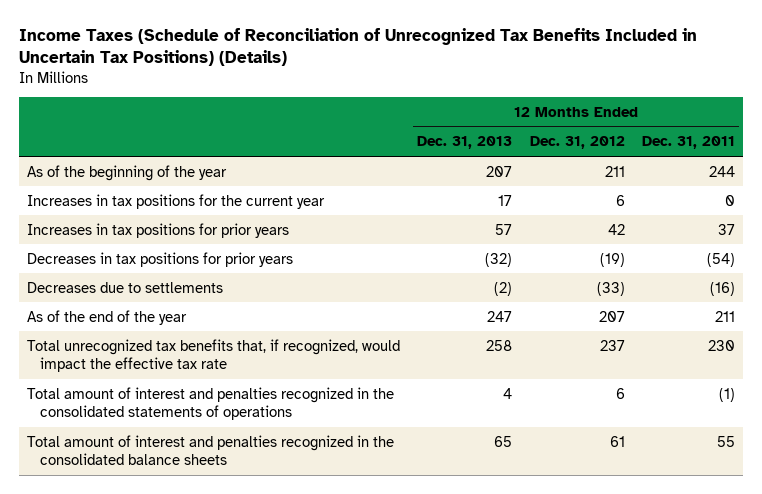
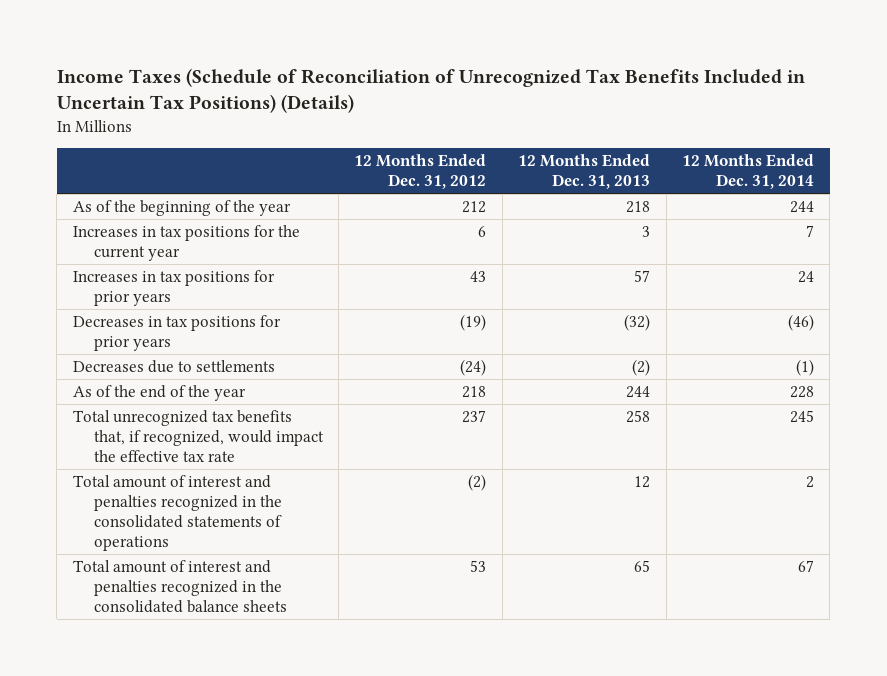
[641,136,735,150] Dec. 31, 2011 -> none
none -> [681,154,814,190] 12 Months Ended Dec. 31, 2014
[486,165,513,177] 207 -> [626,200,651,213] 218
[604,165,625,177] 211 -> [462,200,487,213] 212
[498,194,513,206] 17 -> [642,225,651,237] 3
[607,223,625,235] 42 -> [470,270,487,282] 43
[596,281,625,296] (33) -> [460,358,487,376] (24)
[487,310,513,322] 247 -> [626,385,651,398] 244
[598,310,625,322] 207 -> [462,385,487,398] 218
[503,387,513,399] 4 -> [634,475,651,488] 12
[615,387,625,399] 6 -> [468,473,487,491] (2)
[609,435,625,447] 61 -> [470,559,487,572] 53

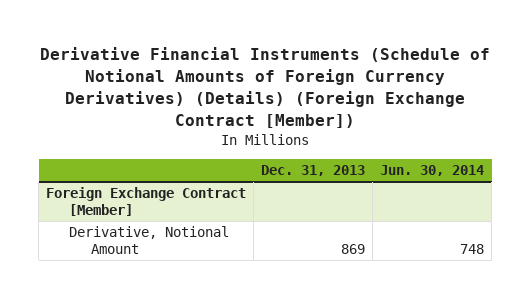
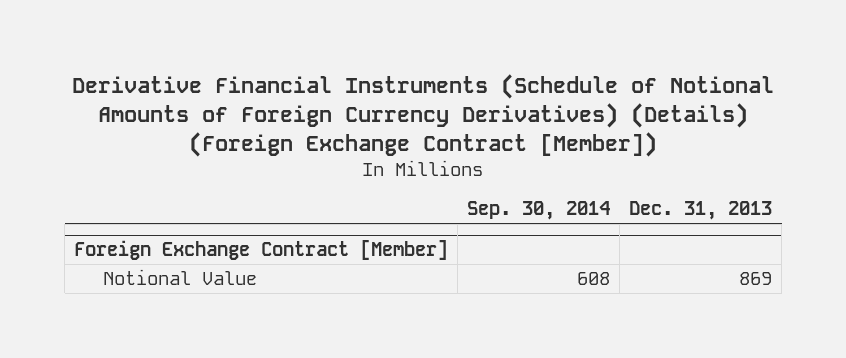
[380,165,485,177] Jun. 30, 2014 -> none
none -> [467,201,611,221] Sep. 30, 2014
[68,226,229,255] Derivative, Notional Amount -> [103,268,258,285] Notional Value

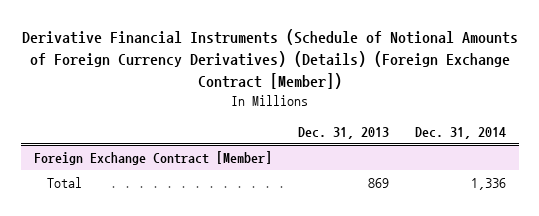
[467,201,611,221] Sep. 30, 2014 -> none
none -> [414,127,506,140] Dec. 31, 2014
[103,268,258,285] Notional Value -> [47,176,83,188] Total

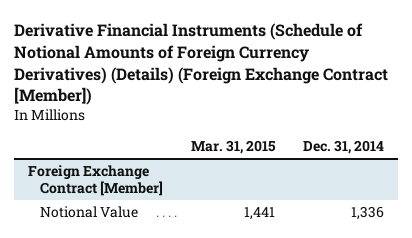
[297,127,389,140] Dec. 31, 2013 -> none
none -> [190,140,276,155] Mar. 31, 2015
[47,176,83,188] Total -> [39,206,138,219] Notional Value

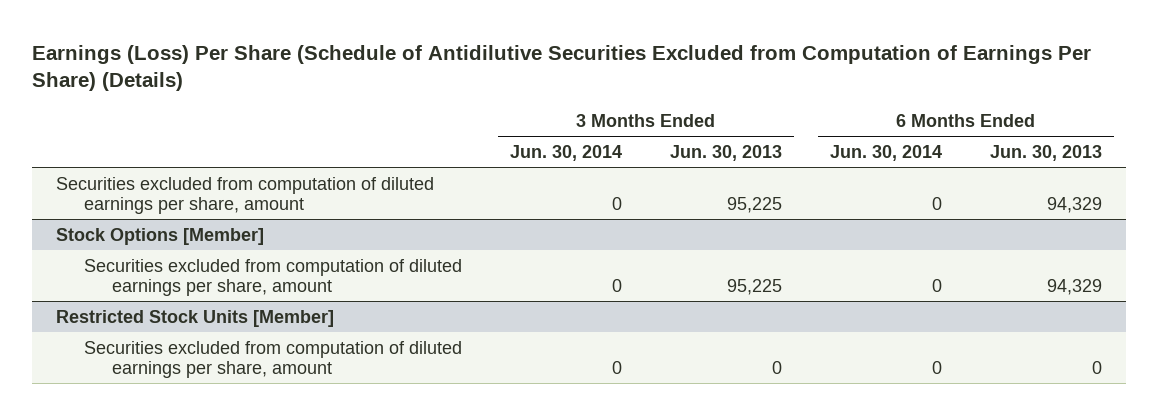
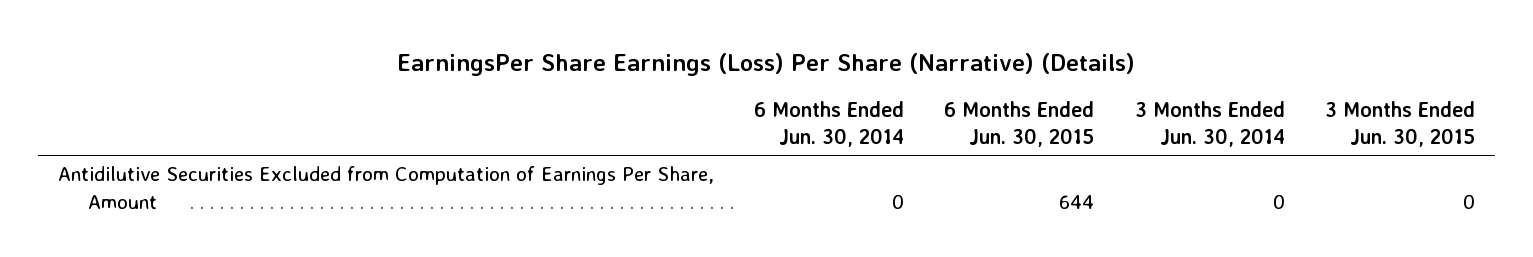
[32,44,1092,92] Earnings (Loss) Per Share (Schedule of Antidilutive Securities Excluded from Computation of Earnings Per Share) (Details) -> [397,52,1136,76] EarningsPer Share Earnings (Loss) Per Share (Narrative) (Details)
[669,144,782,161] Jun. 30, 2013 -> none
[989,144,1102,161] Jun. 30, 2013 -> none
none -> [944,100,1095,148] 6 Months Ended Jun. 30, 2015
none -> [1324,100,1475,148] 3 Months Ended Jun. 30, 2015
[56,227,265,245] Stock Options [Member] -> none
[83,258,462,297] Securities excluded from computation of diluted earnings per share, amount -> none
[56,309,335,327] Restricted Stock Units [Member] -> none
[83,340,462,379] Securities excluded from computation of diluted earnings per share, amount -> none
[56,176,435,215] Securities excluded from computation of diluted earnings per share, amount -> [57,166,714,209] Antidilutive Securities Excluded from Computation of Earnings Per Share, Amount

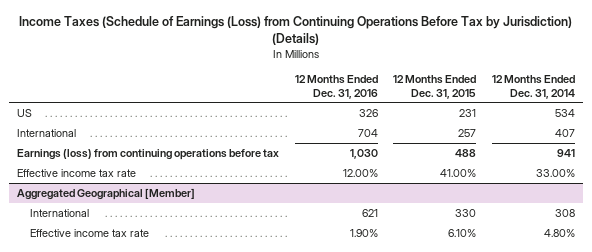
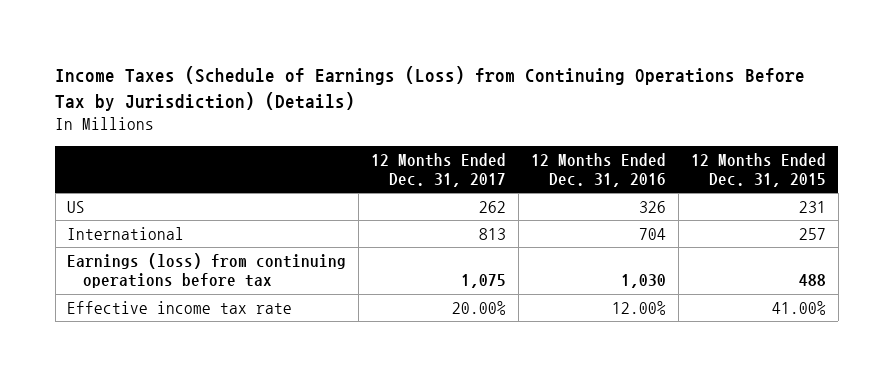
[492,75,576,99] 12 Months Ended Dec. 31, 2014 -> none
none -> [371,152,507,187] 12 Months Ended Dec. 31, 2017
[16,187,195,200] Aggregated Geographical [Member] -> none
[30,208,90,217] International -> none
[30,228,150,237] Effective income tax rate -> none

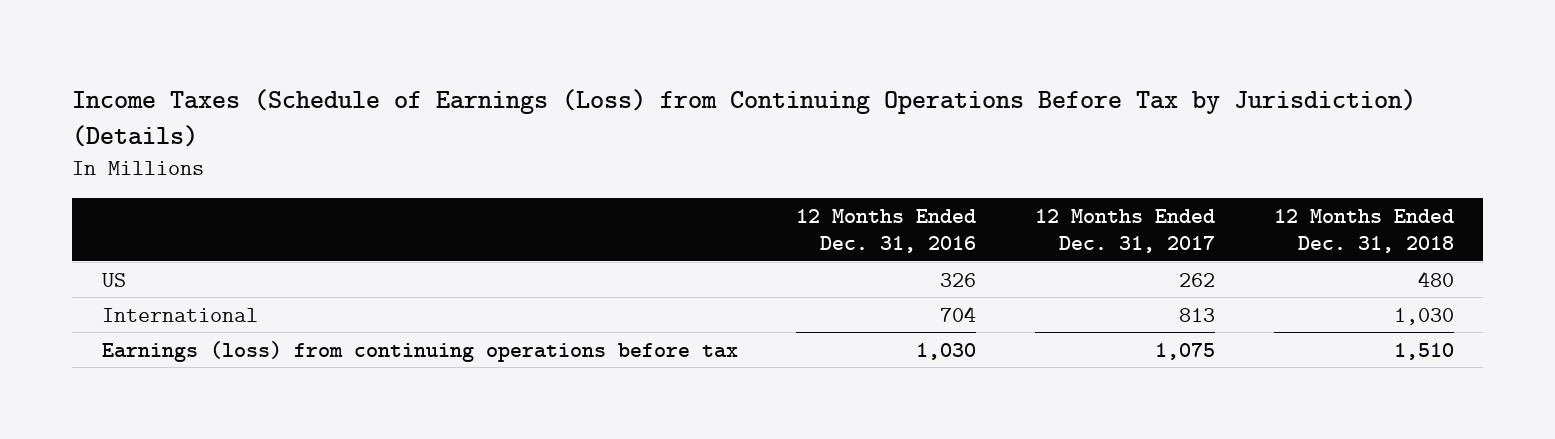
[690,152,826,187] 12 Months Ended Dec. 31, 2015 -> none
none -> [1273,208,1454,254] 12 Months Ended Dec. 31, 2018
[67,300,293,314] Effective income tax rate -> none

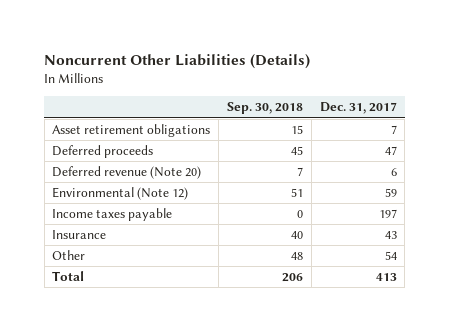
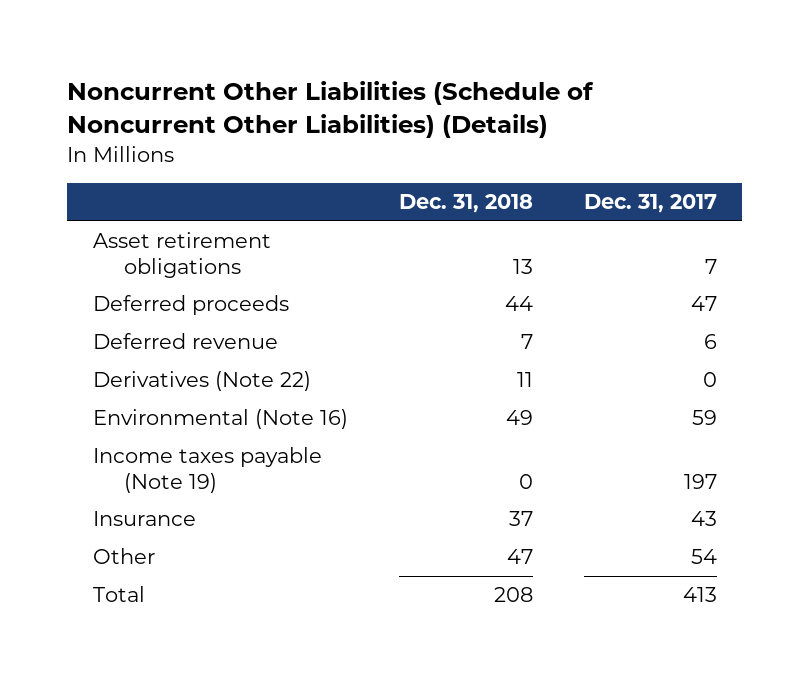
[44,53,311,69] Noncurrent Other Liabilities (Details) -> [67,81,595,139] Noncurrent Other Liabilities (Schedule of Noncurrent Other Liabilities) (Details)
[226,102,303,115] Sep. 30, 2018 -> none
none -> [398,194,533,214] Dec. 31, 2018
[52,165,202,179] Deferred revenue (Note 20) -> [92,333,278,350] Deferred revenue
none -> [92,371,311,392] Derivatives (Note 22)
[52,186,189,200] Environmental (Note 12) -> [92,409,348,430] Environmental (Note 16)
[52,207,173,221] Income taxes payable -> [92,447,322,493] Income taxes payable (Note 19)

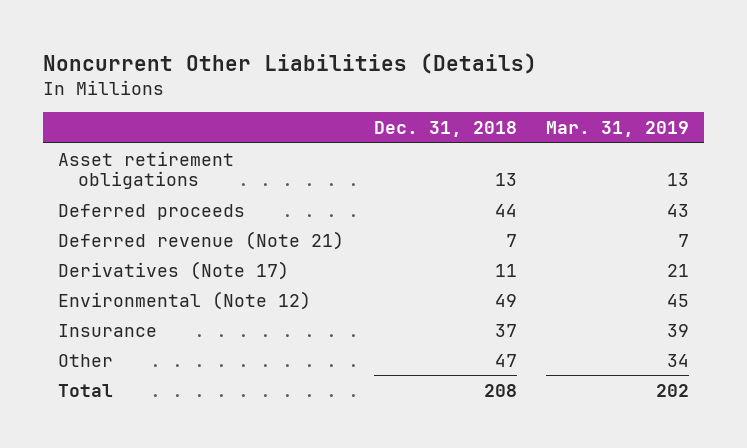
[67,81,595,139] Noncurrent Other Liabilities (Schedule of Noncurrent Other Liabilities) (Details) -> [43,52,538,74] Noncurrent Other Liabilities (Details)
[583,194,717,214] Dec. 31, 2017 -> none
none -> [546,121,690,138] Mar. 31, 2019
[92,447,322,493] Income taxes payable (Note 19) -> none
[92,333,278,350] Deferred revenue -> [57,230,344,250] Deferred revenue (Note 21)
[92,371,311,392] Derivatives (Note 22) -> [57,260,289,280] Derivatives (Note 17)
[92,409,348,430] Environmental (Note 16) -> [57,290,311,310] Environmental (Note 12)

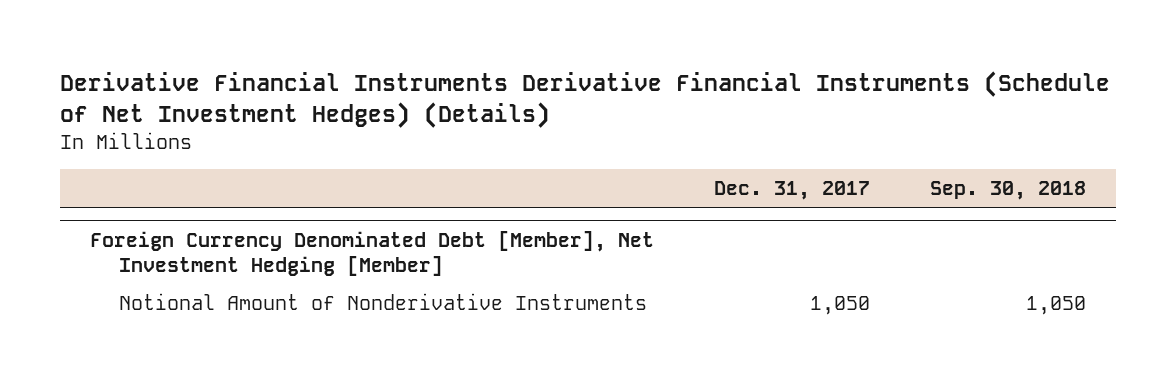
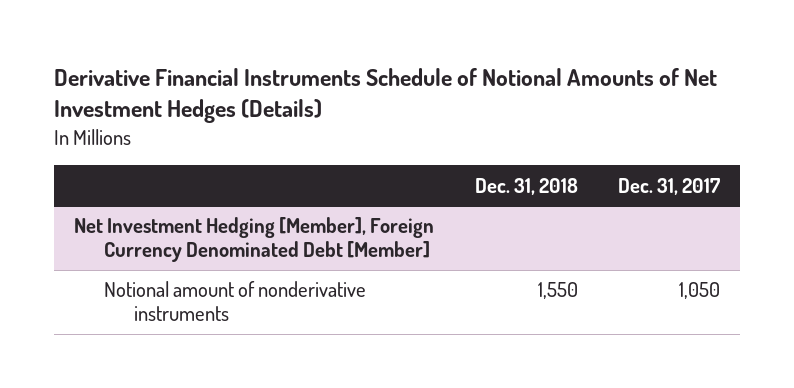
[60,71,1111,129] Derivative Financial Instruments Derivative Financial Instruments (Schedule of Net Investment Hedges) (Details) -> [54,67,718,124] Derivative Financial Instruments Schedule of Notional Amounts of Net Investment Hedges (Details)
[929,181,1086,201] Sep. 30, 2018 -> none
none -> [474,177,578,195] Dec. 31, 2018
[90,230,655,277] Foreign Currency Denominated Debt [Member], Net Investment Hedging [Member] -> [74,217,435,263] Net Investment Hedging [Member], Foreign Currency Denominated Debt [Member]
[119,292,648,310] Notional Amount of Nonderivative Instruments -> [104,281,367,322] Notional amount of nonderivative instruments

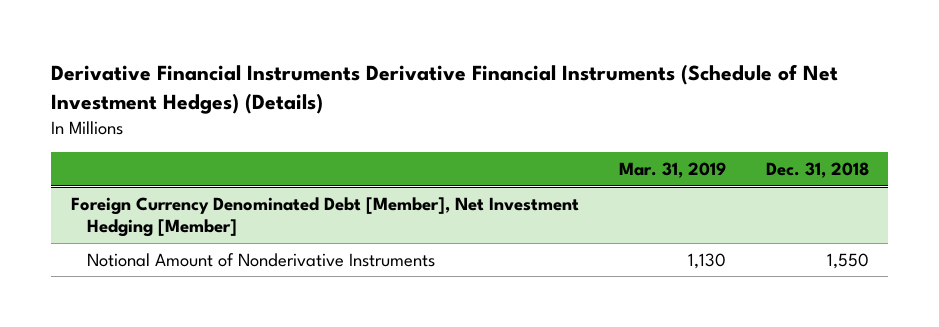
[54,67,718,124] Derivative Financial Instruments Schedule of Notional Amounts of Net Investment Hedges (Details) -> [51,63,839,114] Derivative Financial Instruments Derivative Financial Instruments (Schedule of Net Investment Hedges) (Details)
[617,177,720,195] Dec. 31, 2017 -> none
none -> [618,161,726,178] Mar. 31, 2019
[74,217,435,263] Net Investment Hedging [Member], Foreign Currency Denominated Debt [Member] -> [70,196,579,238] Foreign Currency Denominated Debt [Member], Net Investment Hedging [Member]
[104,281,367,322] Notional amount of nonderivative instruments -> [86,252,435,267] Notional Amount of Nonderivative Instruments

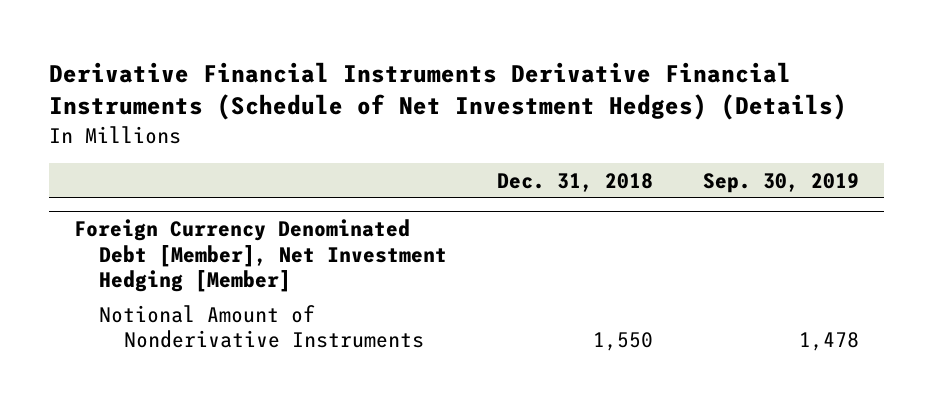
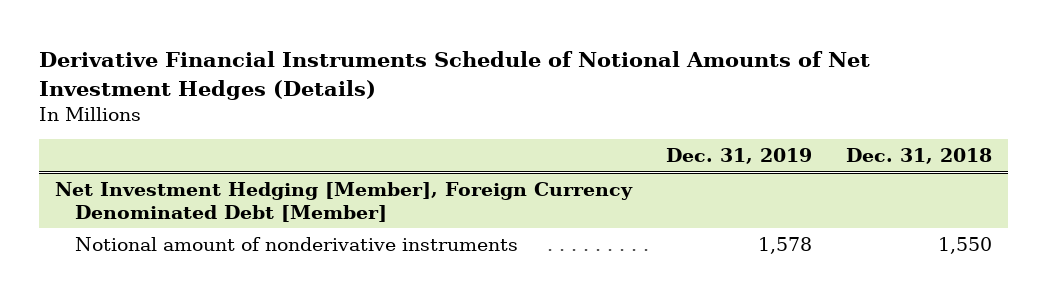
[49,61,848,121] Derivative Financial Instruments Derivative Financial Instruments (Schedule of Net Investment Hedges) (Details) -> [38,51,870,100] Derivative Financial Instruments Schedule of Notional Amounts of Net Investment Hedges (Details)
[702,172,859,193] Sep. 30, 2019 -> none
none -> [665,148,812,165] Dec. 31, 2019
[74,219,448,292] Foreign Currency Denominated Debt [Member], Net Investment Hedging [Member] -> [55,182,634,222] Net Investment Hedging [Member], Foreign Currency Denominated Debt [Member]
[99,304,424,348] Notional Amount of Nonderivative Instruments -> [74,237,518,252] Notional amount of nonderivative instruments

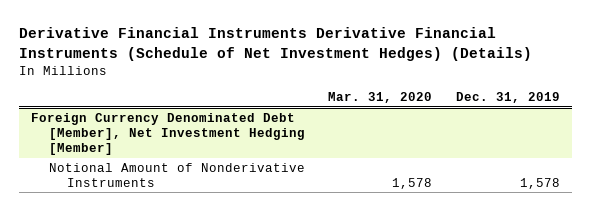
[38,51,870,100] Derivative Financial Instruments Schedule of Notional Amounts of Net Investment Hedges (Details) -> [18,27,532,61] Derivative Financial Instruments Derivative Financial Instruments (Schedule of Net Investment Hedges) (Details)
[845,148,992,165] Dec. 31, 2018 -> none
none -> [328,92,433,104] Mar. 31, 2020
[55,182,634,222] Net Investment Hedging [Member], Foreign Currency Denominated Debt [Member] -> [30,112,305,156] Foreign Currency Denominated Debt [Member], Net Investment Hedging [Member]
[74,237,518,252] Notional amount of nonderivative instruments -> [48,162,305,188] Notional Amount of Nonderivative Instruments

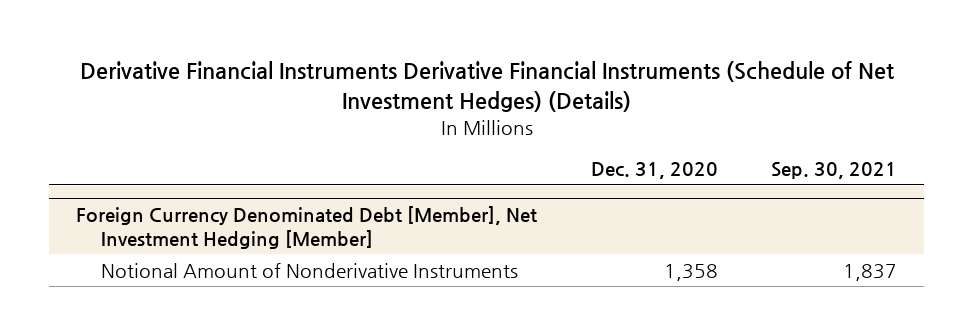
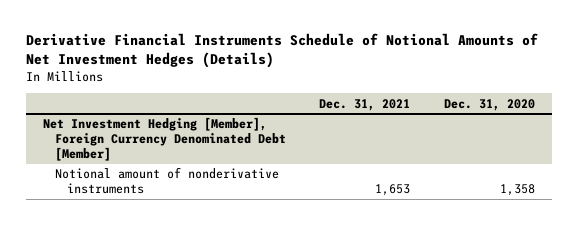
[79,61,894,112] Derivative Financial Instruments Derivative Financial Instruments (Schedule of Net Investment Hedges) (Details) -> [25,33,538,69] Derivative Financial Instruments Schedule of Notional Amounts of Net Investment Hedges (Details)
[771,162,898,180] Sep. 30, 2021 -> none
none -> [319,98,411,111] Dec. 31, 2021
[75,205,537,249] Foreign Currency Denominated Debt [Member], Net Investment Hedging [Member] -> [42,117,286,162] Net Investment Hedging [Member], Foreign Currency Denominated Debt [Member]
[100,262,518,278] Notional Amount of Nonderivative Instruments -> [54,167,279,195] Notional amount of nonderivative instruments

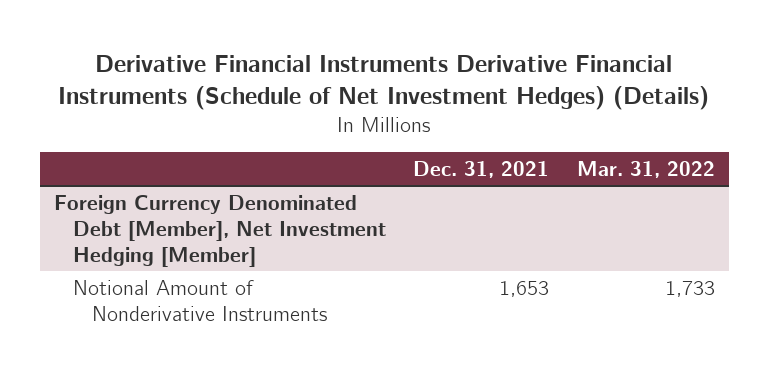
[25,33,538,69] Derivative Financial Instruments Schedule of Notional Amounts of Net Investment Hedges (Details) -> [58,55,710,111] Derivative Financial Instruments Derivative Financial Instruments (Schedule of Net Investment Hedges) (Details)
[443,98,535,111] Dec. 31, 2020 -> none
none -> [576,160,715,178] Mar. 31, 2022
[42,117,286,162] Net Investment Hedging [Member], Foreign Currency Denominated Debt [Member] -> [54,194,387,267] Foreign Currency Denominated Debt [Member], Net Investment Hedging [Member]
[54,167,279,195] Notional amount of nonderivative instruments -> [73,279,328,321] Notional Amount of Nonderivative Instruments

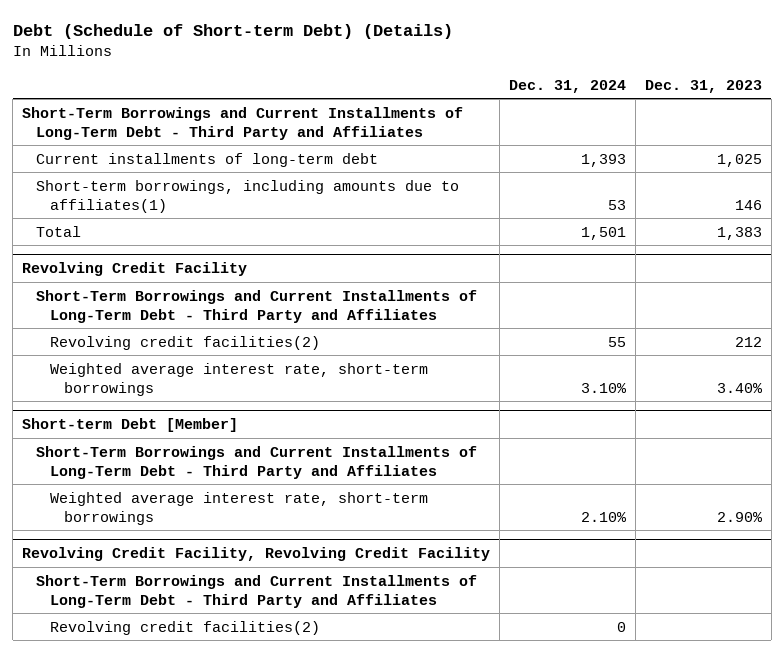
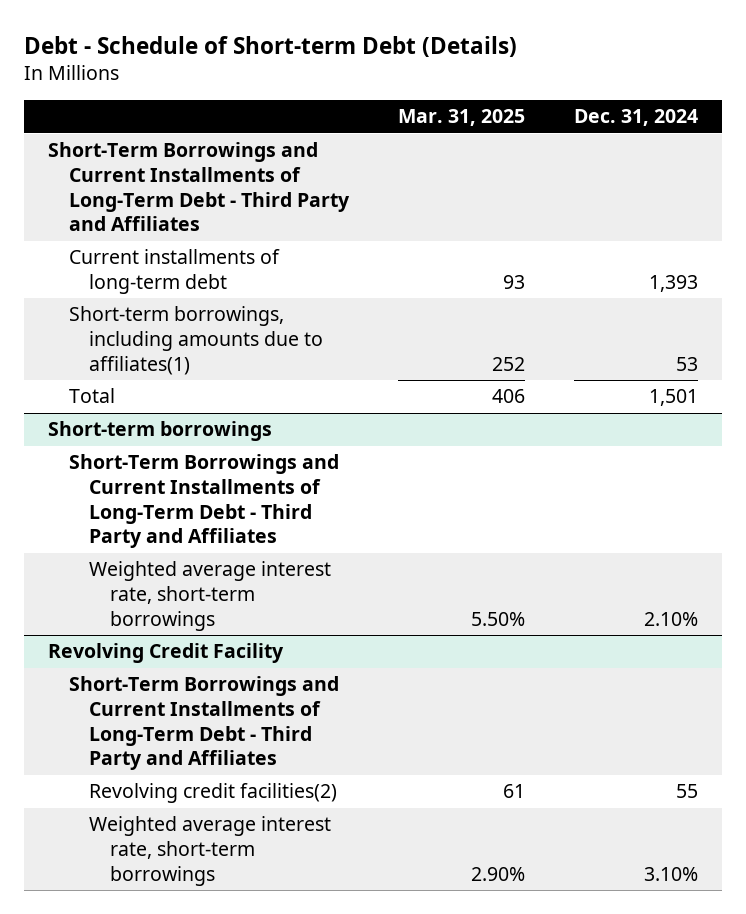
[12,23,453,39] Debt (Schedule of Short-term Debt) (Details) -> [23,36,517,58] Debt - Schedule of Short-term Debt (Details)
[644,79,762,93] Dec. 31, 2023 -> none
none -> [397,109,525,127] Mar. 31, 2025
none -> [48,421,273,442] Short-term borrowings
none -> [68,454,339,549] Short-Term Borrowings and Current Installments of Long-Term Debt - Third Party and Affiliates
none -> [89,561,332,631] Weighted average interest rate, short-term borrowings
[22,418,239,433] Short-term Debt [Member] -> none
[36,445,478,479] Short-Term Borrowings and Current Installments of Long-Term Debt - Third Party and Affiliates -> none
[50,491,429,525] Weighted average interest rate, short-term borrowings -> none
[22,547,491,562] Revolving Credit Facility, Revolving Credit Facility -> none
[36,574,478,608] Short-Term Borrowings and Current Installments of Long-Term Debt - Third Party and Affiliates -> none
[50,620,321,635] Revolving credit facilities(2) -> none

